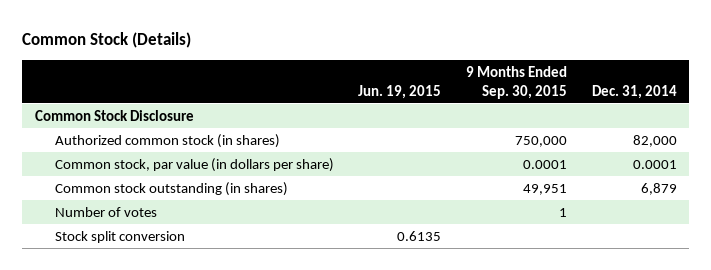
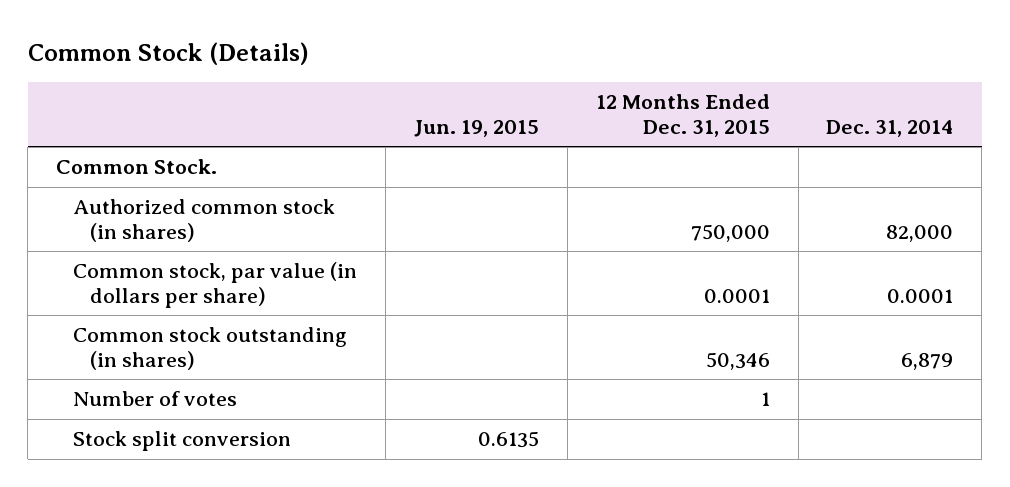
[465,66,567,99] 9 Months Ended Sep. 30, 2015 -> none
none -> [595,94,770,137] 12 Months Ended Dec. 31, 2015
[34,109,194,121] Common Stock Disclosure -> [56,159,218,175] Common Stock.

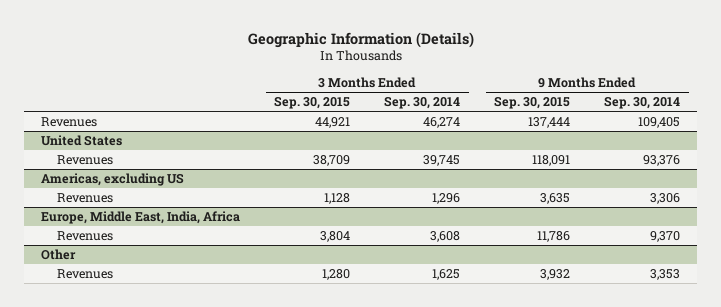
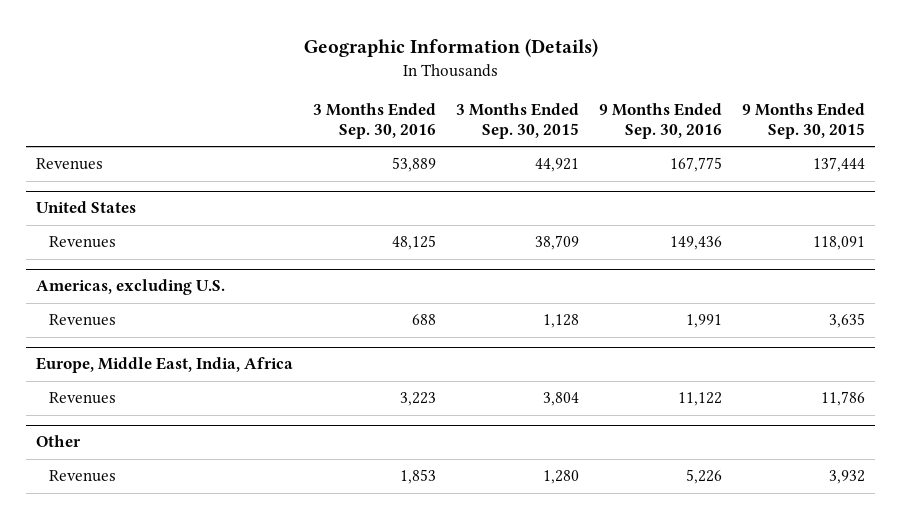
[384,96,461,110] Sep. 30, 2014 -> none
[604,96,681,110] Sep. 30, 2014 -> none
none -> [313,103,437,140] 3 Months Ended Sep. 30, 2016
none -> [599,103,723,140] 9 Months Ended Sep. 30, 2016
[41,173,185,187] Americas, excluding US -> [36,279,226,296] Americas, excluding U.S.

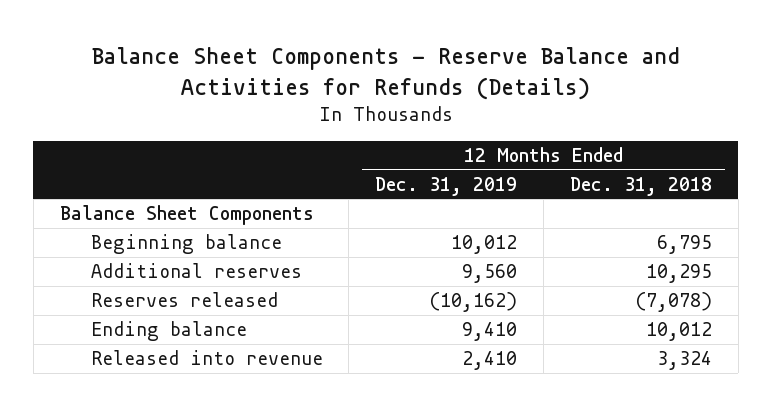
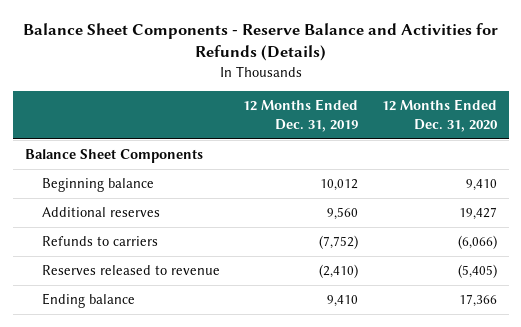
[570,176,713,196] Dec. 31, 2018 -> none
none -> [381,99,498,132] 12 Months Ended Dec. 31, 2020
none -> [41,236,158,247] Refunds to carriers
[90,292,278,308] Reserves released -> [41,265,220,276] Reserves released to revenue
[429,292,518,313] (10,162) -> [319,264,359,279] (2,410)
[90,350,323,366] Released into revenue -> none

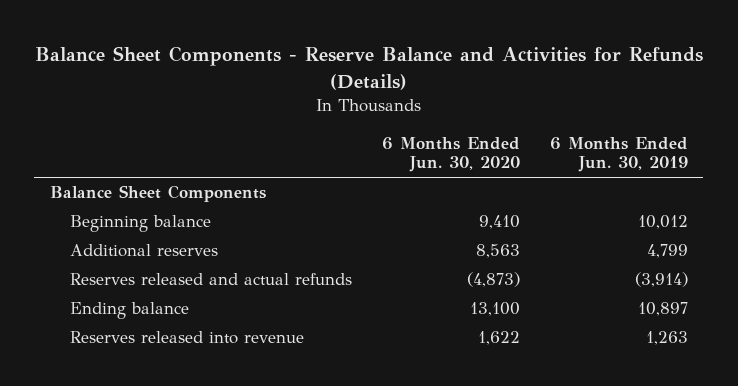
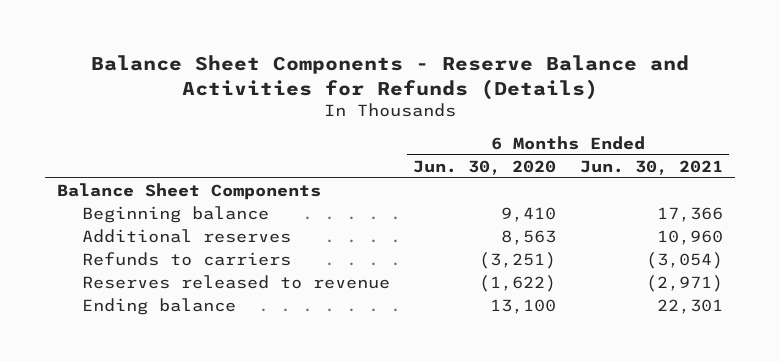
[550,136,689,173] 6 Months Ended Jun. 30, 2019 -> none
none -> [579,159,723,175] Jun. 30, 2021
none -> [81,251,291,266] Refunds to carriers
[69,273,352,286] Reserves released and actual refunds -> [81,274,390,289] Reserves released to revenue
[466,272,520,288] (4,873) -> [479,274,557,292] (1,622)
[69,331,304,345] Reserves released into revenue -> none

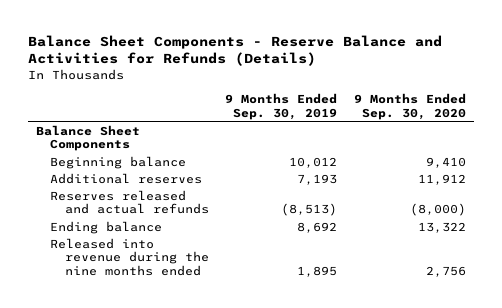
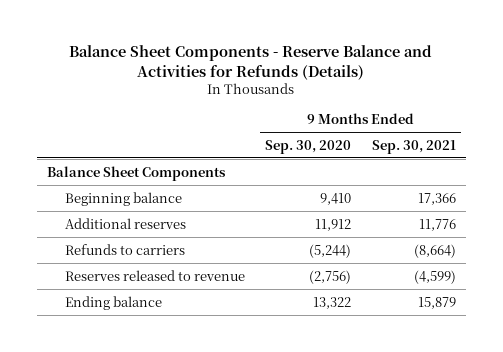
[225,92,338,120] 9 Months Ended Sep. 30, 2019 -> none
none -> [371,139,456,154] Sep. 30, 2021
none -> [65,243,186,255] Refunds to carriers
[50,189,209,215] Reserves released and actual refunds -> [65,269,246,281] Reserves released to revenue
[409,203,466,217] (8,000) -> [309,269,352,284] (2,756)
[50,237,209,277] Released into revenue during the nine months ended -> none

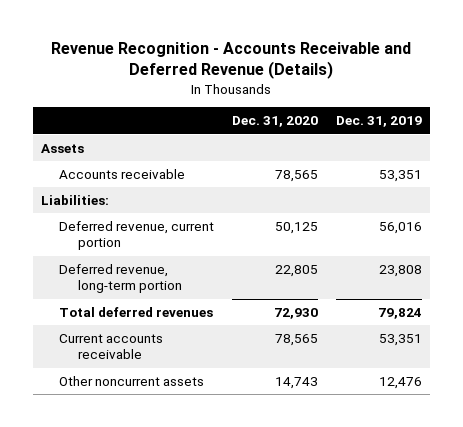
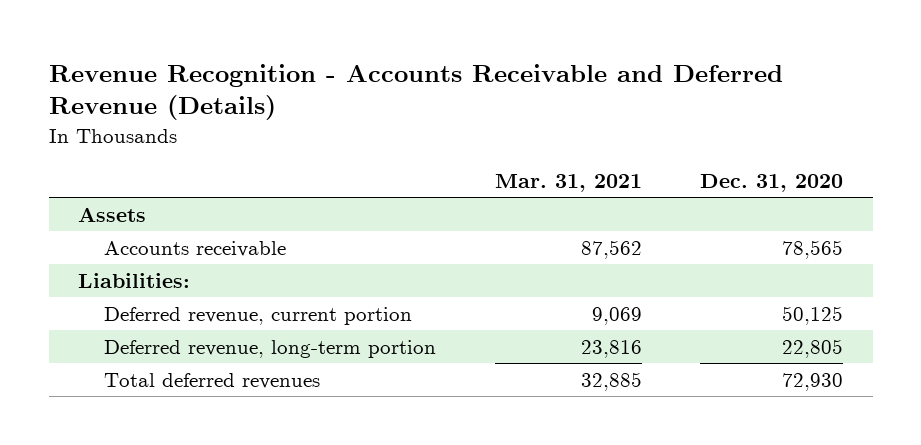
[335,116,422,128] Dec. 31, 2019 -> none
none -> [494,174,642,193] Mar. 31, 2021
[59,333,164,360] Current accounts receivable -> none
[59,375,205,386] Other noncurrent assets -> none

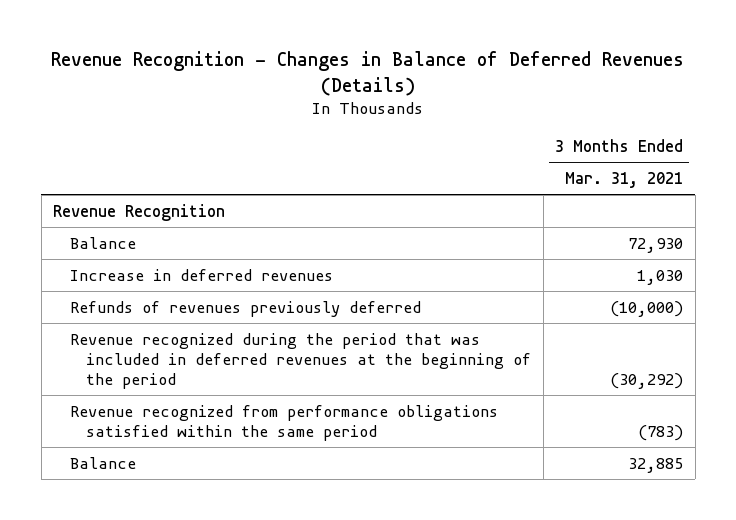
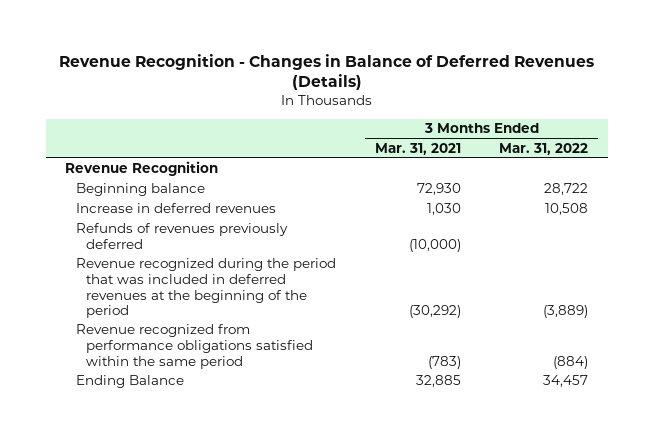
none -> [499,142,589,155] Mar. 31, 2022
[69,236,136,249] Balance -> [75,183,205,197] Beginning balance
[69,456,136,469] Balance -> [75,375,184,389] Ending Balance

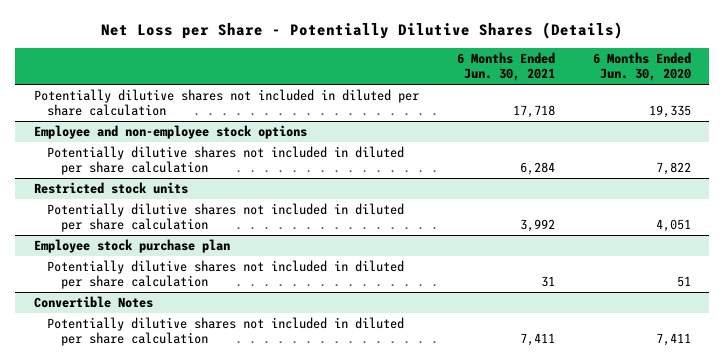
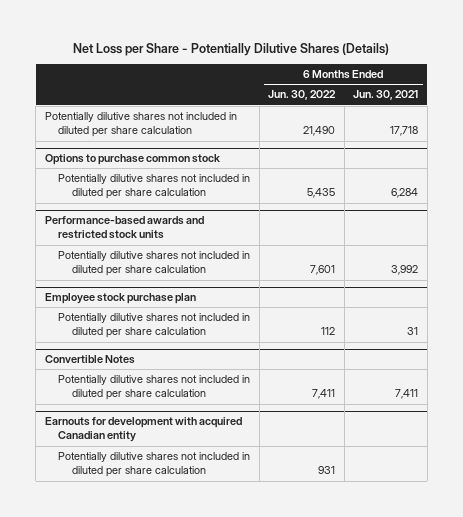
[592,52,691,82] 6 Months Ended Jun. 30, 2020 -> none
none -> [268,90,337,101] Jun. 30, 2022
[33,124,307,139] Employee and non-employee stock options -> [44,154,220,166] Options to purchase common stock
[33,181,188,194] Restricted stock units -> none
none -> [44,216,204,240] Performance-based awards and restricted stock units
none -> [44,417,242,443] Earnouts for development with acquired Canadian entity
none -> [58,452,251,478] Potentially dilutive shares not included in diluted per share calculation

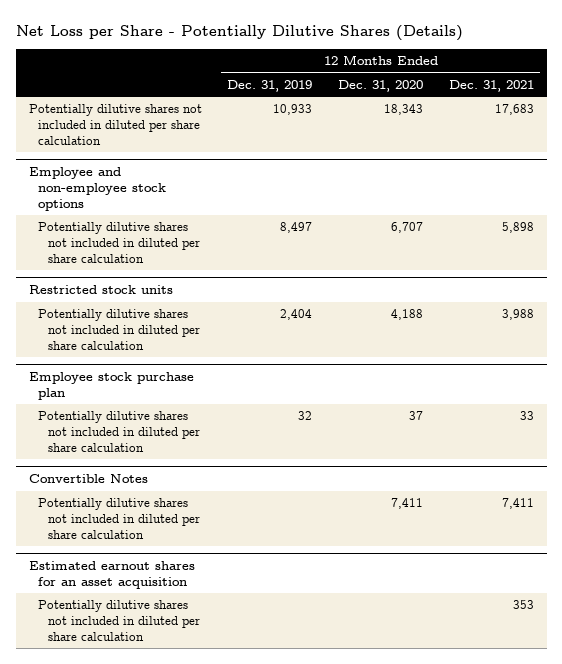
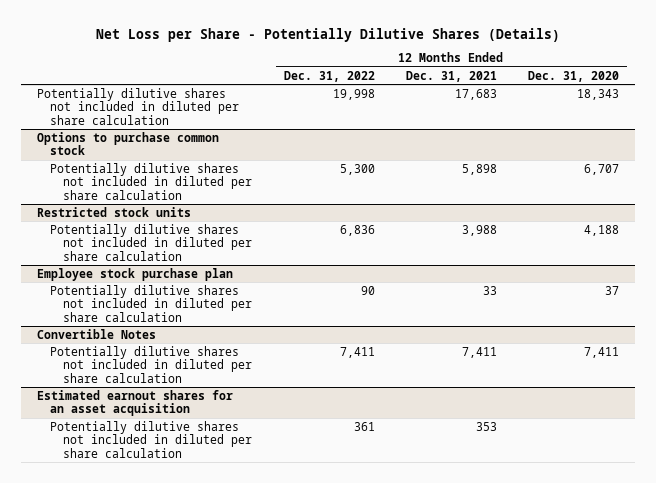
[227,79,313,92] Dec. 31, 2019 -> none
none -> [283,70,375,82] Dec. 31, 2022
[28,167,167,211] Employee and non-employee stock options -> [36,131,219,156] Options to purchase common stock

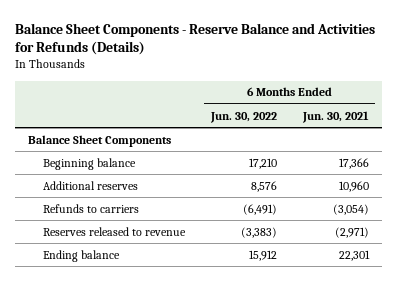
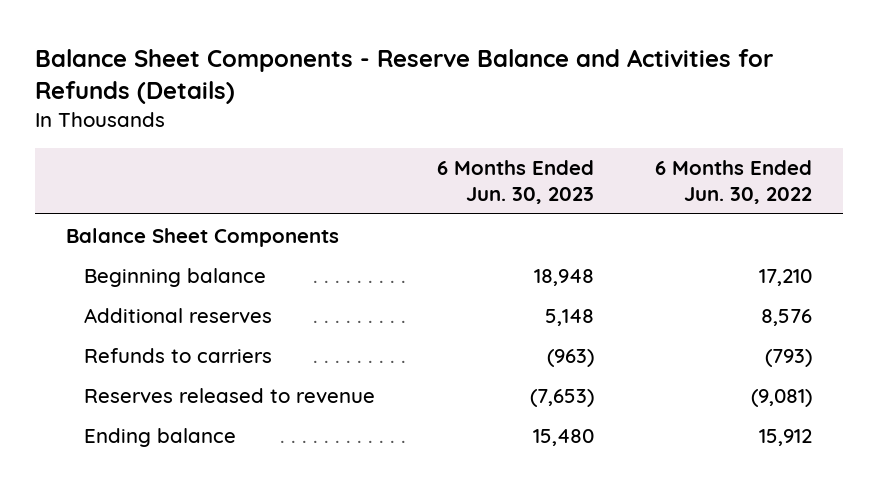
[301,110,369,123] Jun. 30, 2021 -> none
none -> [436,160,594,205] 6 Months Ended Jun. 30, 2023
[242,203,277,215] (6,491) -> [765,348,813,367] (793)
[240,226,277,238] (3,383) -> [751,388,813,407] (9,081)

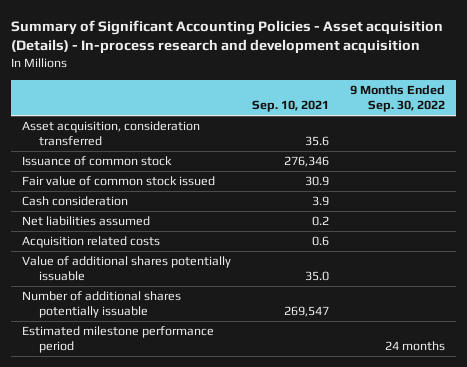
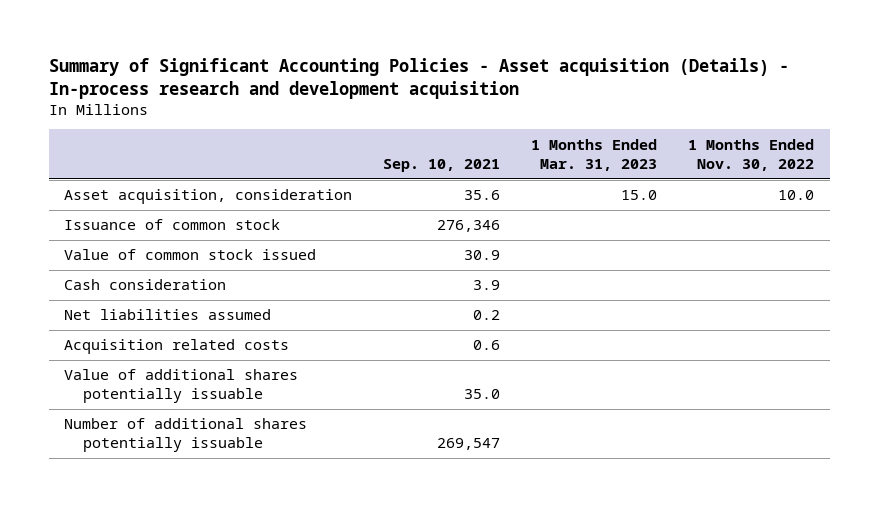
[350,85,446,112] 9 Months Ended Sep. 30, 2022 -> none
none -> [531,138,658,171] 1 Months Ended Mar. 31, 2023
none -> [688,138,815,171] 1 Months Ended Nov. 30, 2022
[21,121,200,146] Asset acquisition, consideration transferred -> [64,189,353,205] Asset acquisition, consideration
[21,176,215,187] Fair value of common stock issued -> [64,249,317,261] Value of common stock issued
[21,326,214,353] Estimated milestone performance period -> none

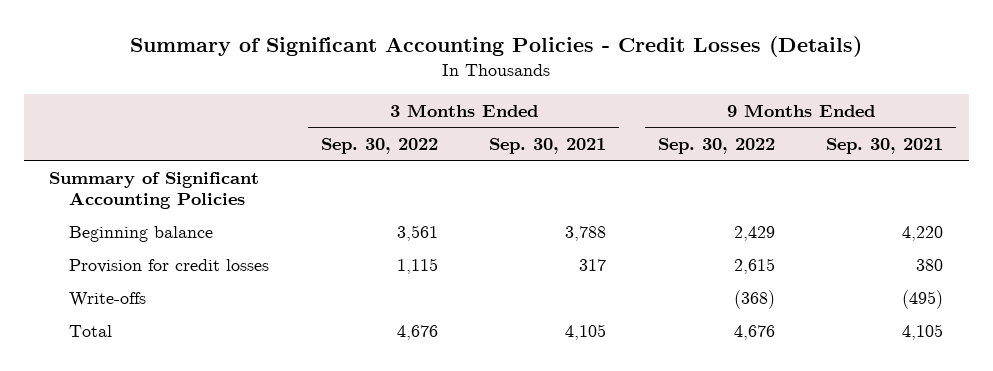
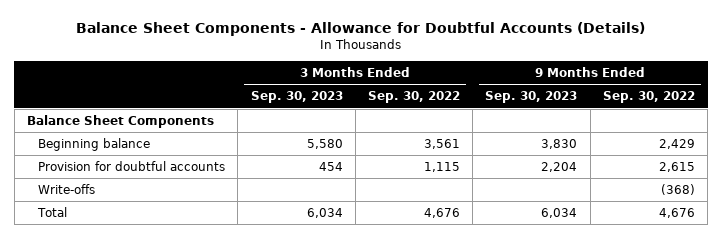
[130,35,863,57] Summary of Significant Accounting Policies - Credit Losses (Details) -> [75,21,645,36] Balance Sheet Components - Allowance for Doubtful Accounts (Details)
[489,137,607,154] Sep. 30, 2021 -> none
[826,137,944,154] Sep. 30, 2021 -> none
none -> [250,91,343,104] Sep. 30, 2023
none -> [485,91,578,104] Sep. 30, 2023
[49,171,260,210] Summary of Significant Accounting Policies -> none
none -> [26,115,214,129] Balance Sheet Components
[69,258,270,273] Provision for credit losses -> [38,161,226,172] Provision for doubtful accounts

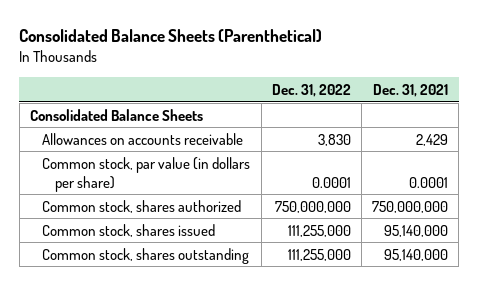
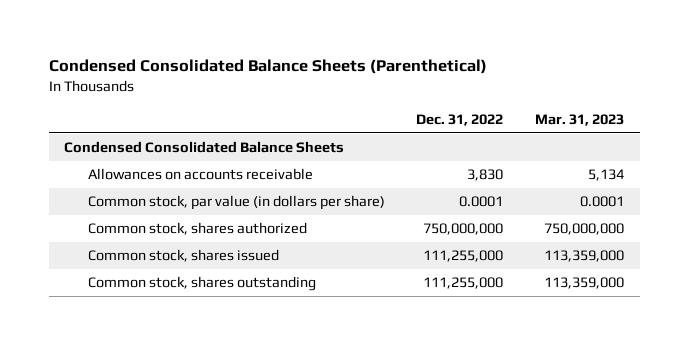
[19,29,323,43] Consolidated Balance Sheets (Parenthetical) -> [48,59,487,75] Condensed Consolidated Balance Sheets (Parenthetical)
[373,83,449,97] Dec. 31, 2021 -> none
none -> [534,113,624,126] Mar. 31, 2023
[29,108,203,121] Consolidated Balance Sheets -> [64,141,345,154] Condensed Consolidated Balance Sheets

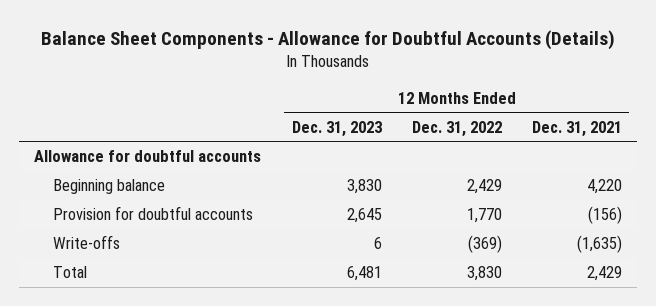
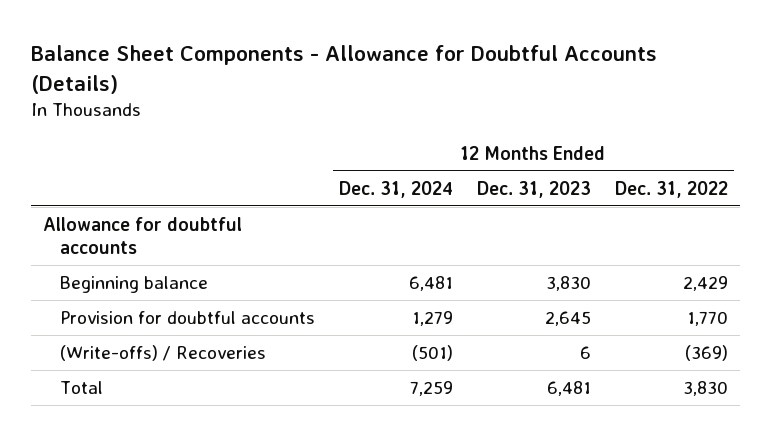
[531,120,622,137] Dec. 31, 2021 -> none
none -> [339,180,454,198] Dec. 31, 2024
[53,235,121,250] Write-offs -> [60,345,267,362] (Write-offs) / Recoveries

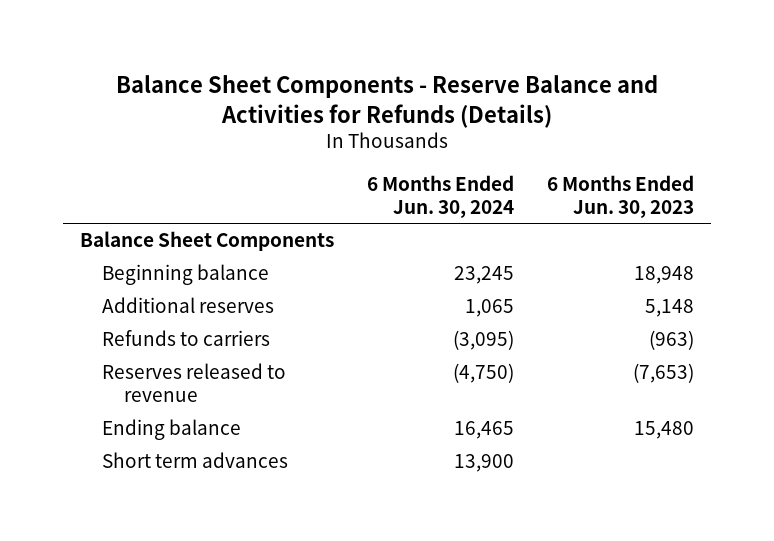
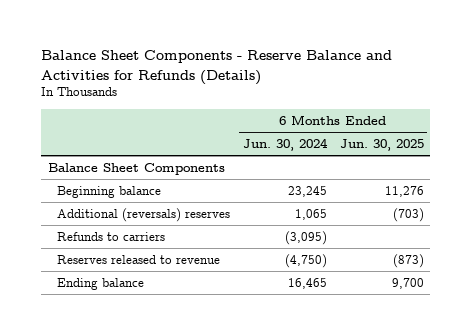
[547,175,695,218] 6 Months Ended Jun. 30, 2023 -> none
none -> [339,138,424,151] Jun. 30, 2025
[101,297,274,314] Additional reserves -> [56,207,230,222] Additional (reversals) reserves
[101,452,288,469] Short term advances -> none

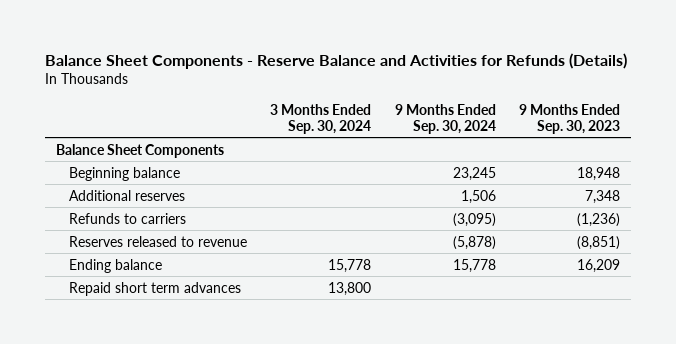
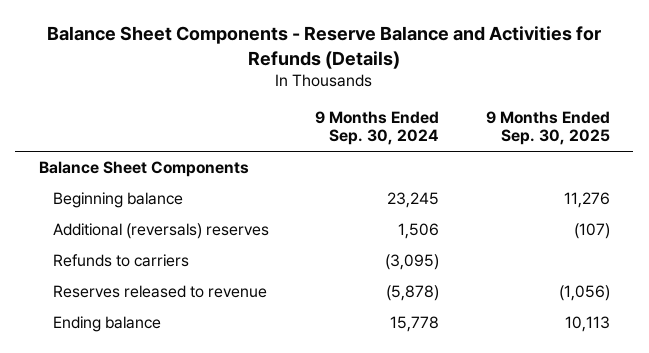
[270,103,372,134] 3 Months Ended Sep. 30, 2024 -> none
[518,103,620,134] 9 Months Ended Sep. 30, 2023 -> none
none -> [485,111,610,146] 9 Months Ended Sep. 30, 2025
[69,189,186,201] Additional reserves -> [52,223,269,240] Additional (reversals) reserves
[69,281,242,296] Repaid short term advances -> none

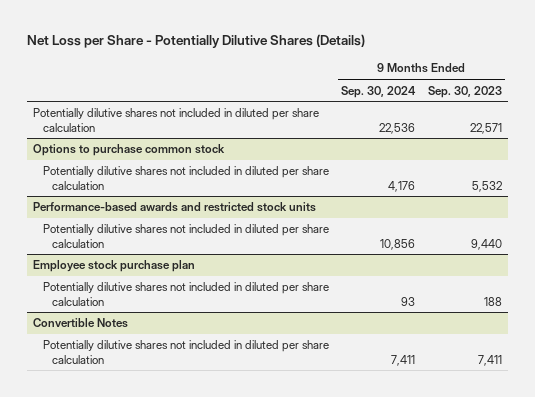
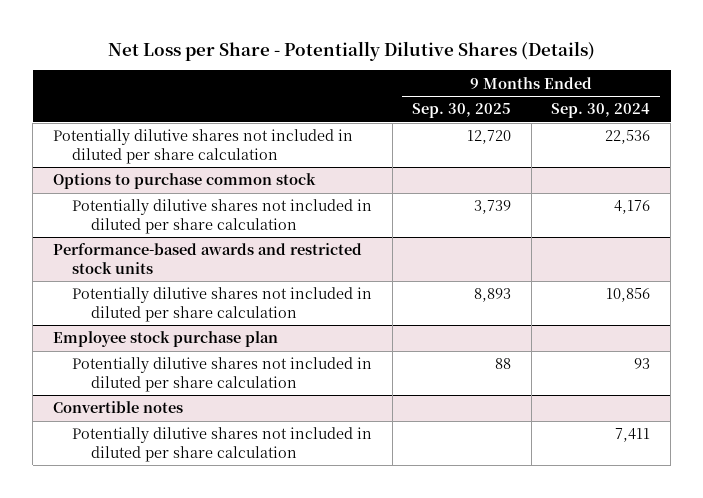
[427,85,502,98] Sep. 30, 2023 -> none
none -> [412,103,512,119] Sep. 30, 2025
[33,318,129,329] Convertible Notes -> [52,401,183,414] Convertible notes

